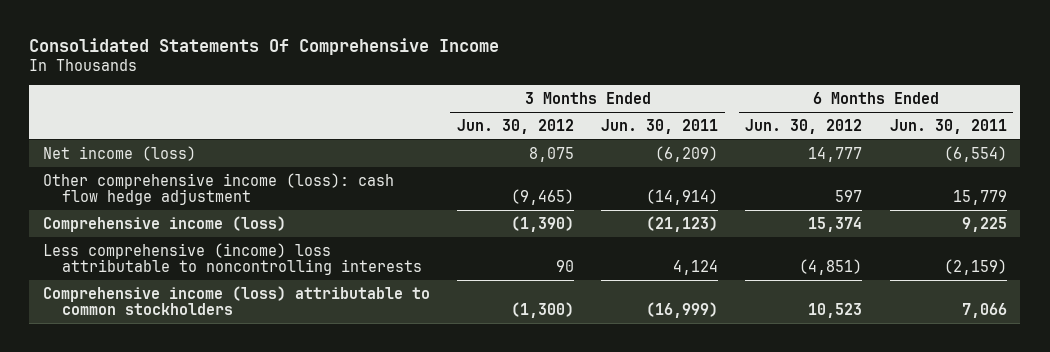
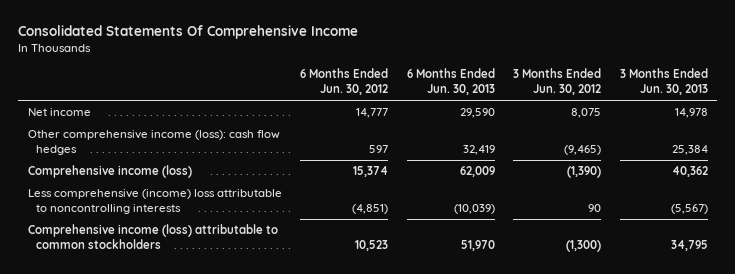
[601,118,719,134] Jun. 30, 2011 -> none
[889,118,1007,134] Jun. 30, 2011 -> none
none -> [406,68,495,96] 6 Months Ended Jun. 30, 2013
none -> [619,68,708,96] 3 Months Ended Jun. 30, 2013
[43,145,197,161] Net income (loss) -> [27,108,91,117] Net income
[43,172,395,206] Other comprehensive income (loss): cash flow hedge adjustment -> [27,130,280,155] Other comprehensive income (loss): cash flow hedges

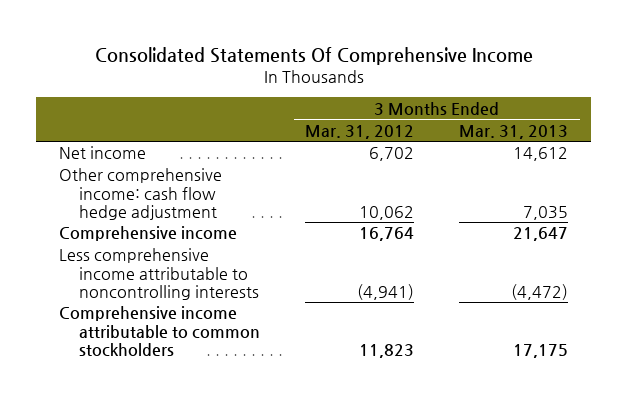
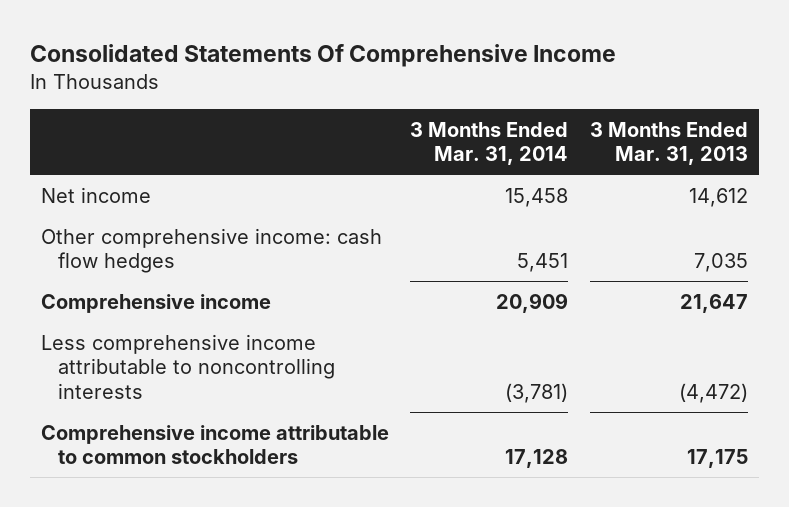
[305,124,415,139] Mar. 31, 2012 -> none
none -> [410,121,569,166] 3 Months Ended Mar. 31, 2014
[58,168,222,220] Other comprehensive income: cash flow hedge adjustment -> [40,227,382,274] Other comprehensive income: cash flow hedges

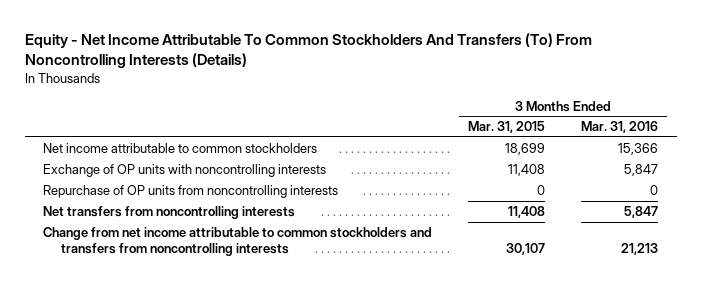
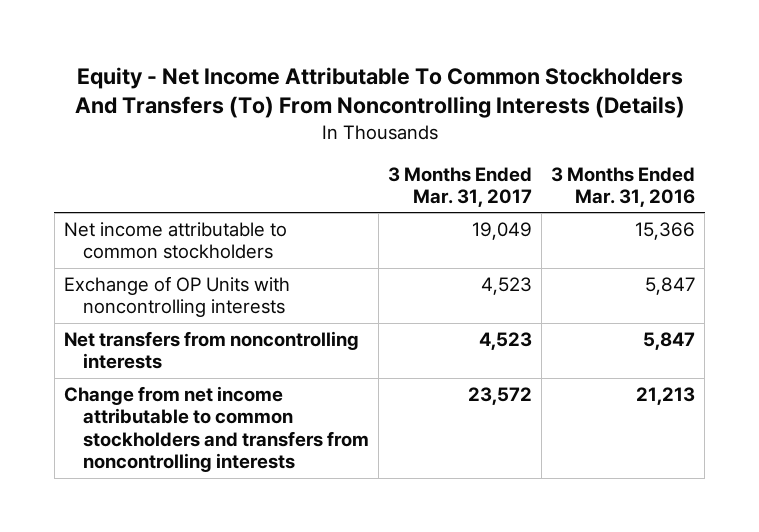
[468,121,546,134] Mar. 31, 2015 -> none
none -> [388,166,533,208] 3 Months Ended Mar. 31, 2017
[42,185,338,199] Repurchase of OP units from noncontrolling interests -> none
[42,164,326,178] Exchange of OP units with noncontrolling interests -> [64,275,291,318] Exchange of OP Units with noncontrolling interests

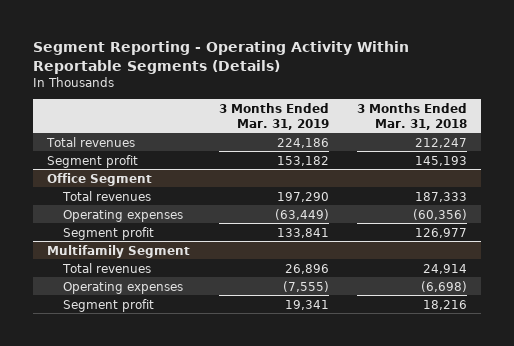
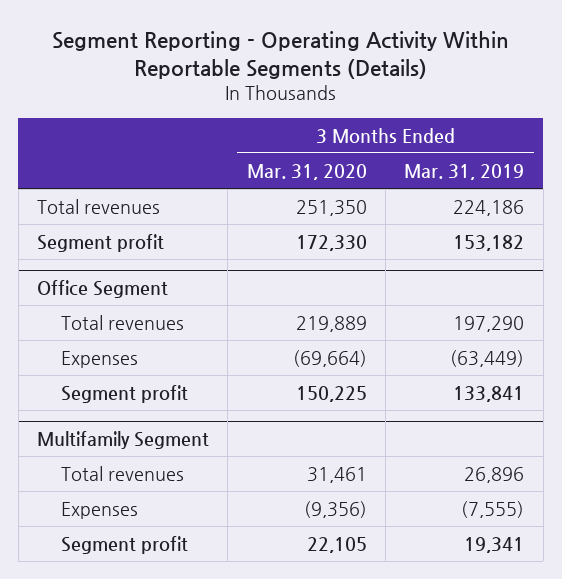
[356,102,467,130] 3 Months Ended Mar. 31, 2018 -> none
none -> [246,163,367,180] Mar. 31, 2020
[62,209,183,222] Operating expenses -> [60,350,138,368] Expenses
[62,281,183,294] Operating expenses -> [60,501,138,519] Expenses

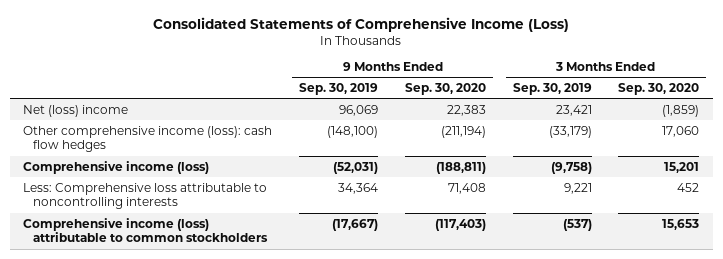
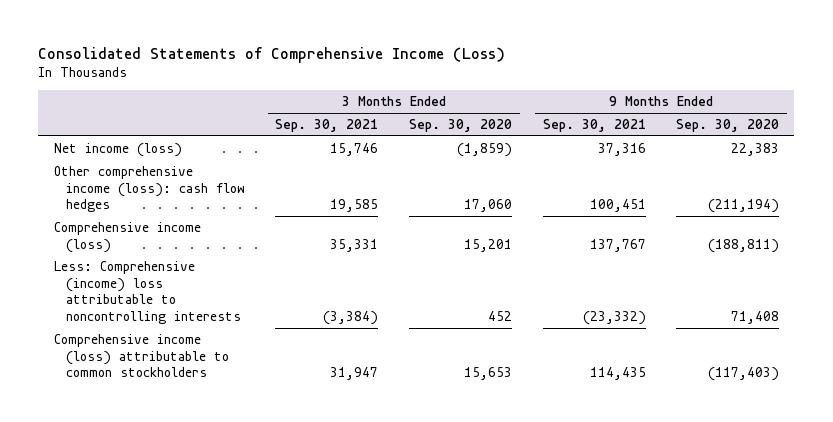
[299,83,379,96] Sep. 30, 2019 -> none
[512,83,592,96] Sep. 30, 2019 -> none
none -> [275,119,379,133] Sep. 30, 2021
none -> [542,119,646,133] Sep. 30, 2021
[23,104,129,117] Net (loss) income -> [53,143,182,158] Net income (loss)
[23,182,268,210] Less: Comprehensive loss attributable to noncontrolling interests -> [53,261,241,324] Less: Comprehensive (income) loss attributable to noncontrolling interests

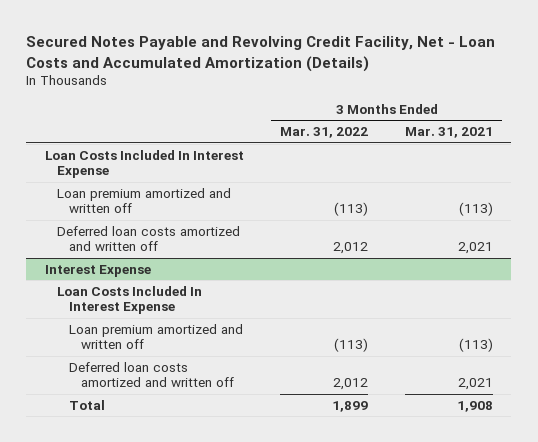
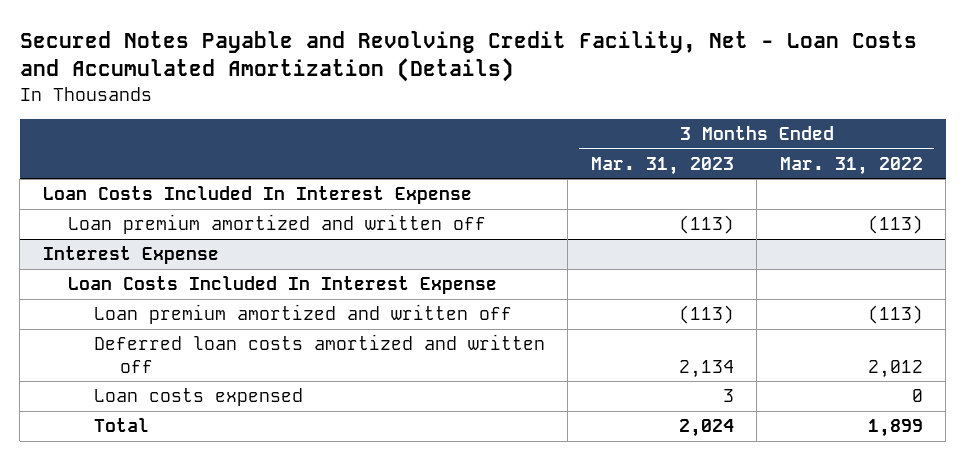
[405,127,494,139] Mar. 31, 2021 -> none
none -> [590,156,734,175] Mar. 31, 2023
[56,225,240,252] Deferred loan costs amortized and written off -> none
none -> [93,388,303,407] Loan costs expensed

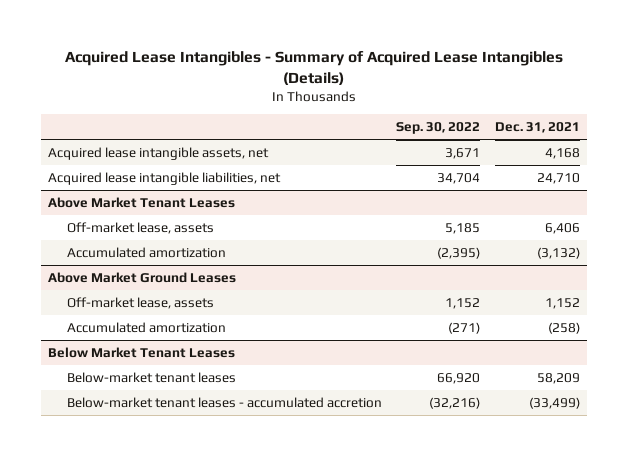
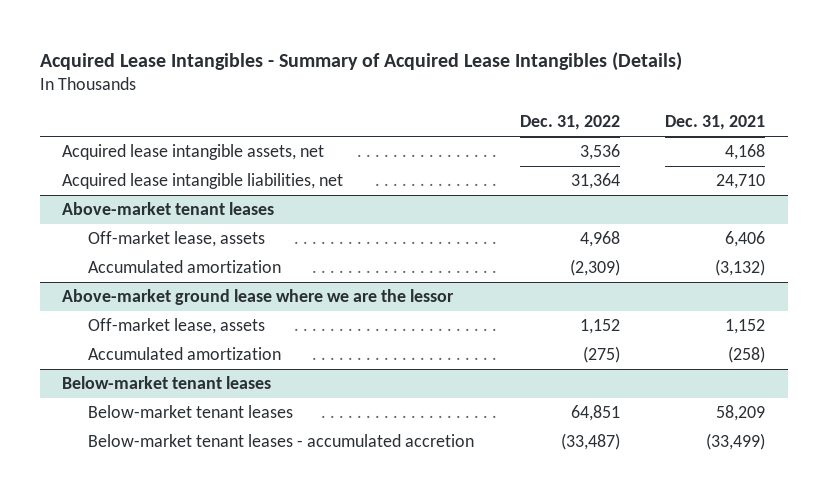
[396,122,481,135] Sep. 30, 2022 -> none
none -> [519,115,620,131] Dec. 31, 2022
[48,197,236,209] Above Market Tenant Leases -> [62,202,275,216] Above-market tenant leases
[48,272,237,284] Above Market Ground Leases -> [62,289,455,306] Above-market ground lease where we are the lessor
[48,347,236,359] Below Market Tenant Leases -> [62,376,272,390] Below-market tenant leases

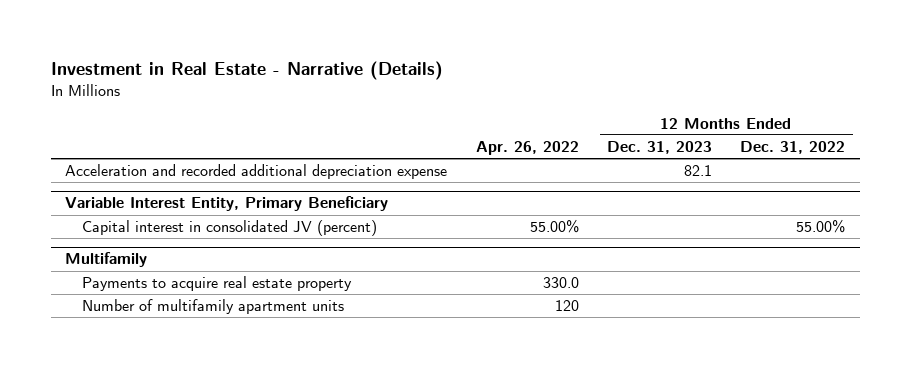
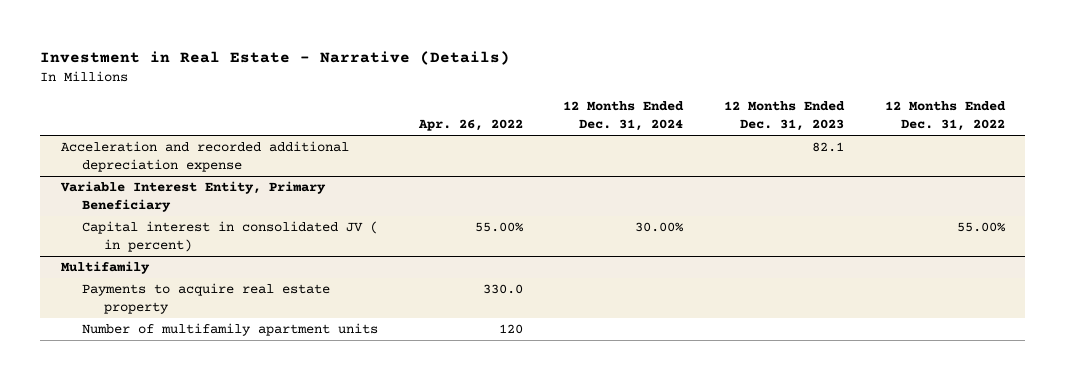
none -> [563,101,685,132] 12 Months Ended Dec. 31, 2024
[81,220,377,237] Capital interest in consolidated JV (percent) -> [82,221,379,253] Capital interest in consolidated JV ( in percent)

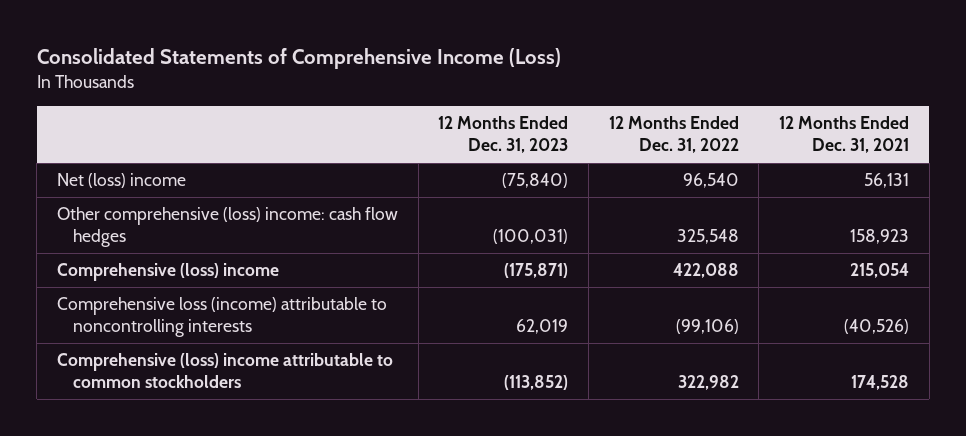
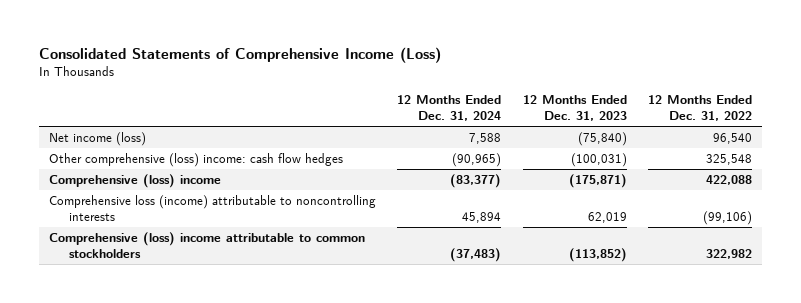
[779,116,910,154] 12 Months Ended Dec. 31, 2021 -> none
none -> [397,94,502,121] 12 Months Ended Dec. 31, 2024
[57,173,187,189] Net (loss) income -> [49,132,147,147] Net income (loss)

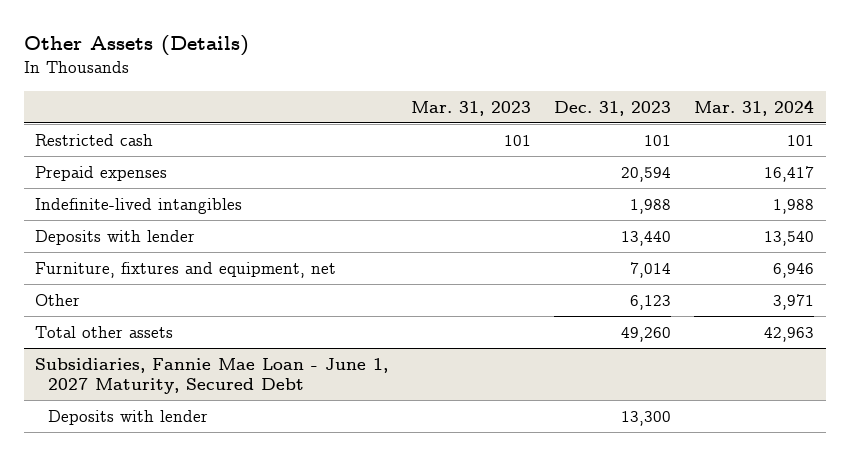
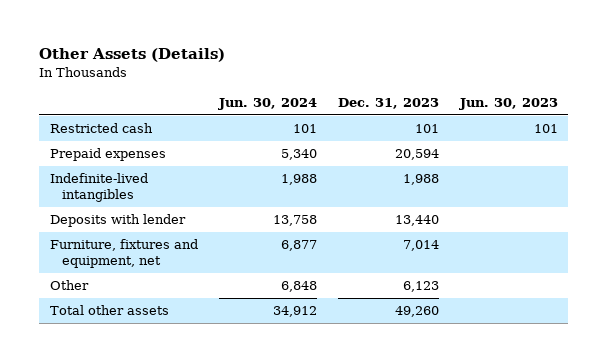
[411,100,532,116] Mar. 31, 2023 -> none
[694,99,815,116] Mar. 31, 2024 -> none
none -> [217,97,317,110] Jun. 30, 2024
none -> [458,97,558,110] Jun. 30, 2023
[35,357,389,395] Subsidiaries, Fannie Mae Loan - June 1, 2027 Maturity, Secured Debt -> none
[47,409,208,425] Deposits with lender -> none

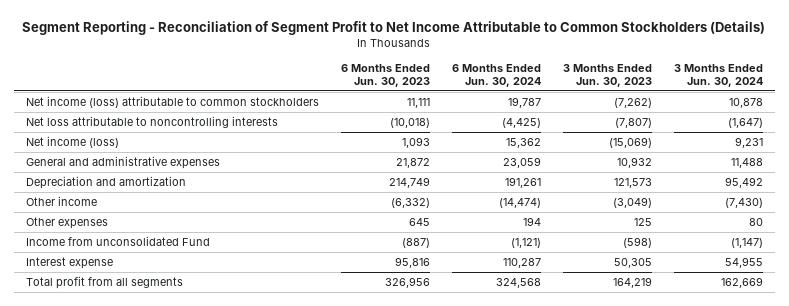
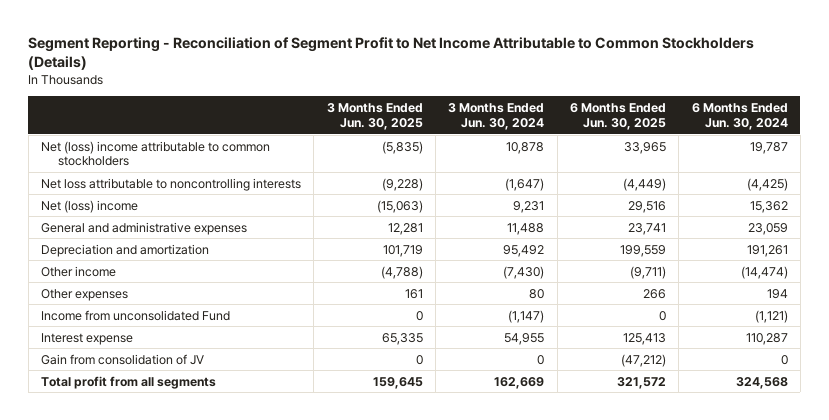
[340,63,430,87] 6 Months Ended Jun. 30, 2023 -> none
[563,63,653,87] 3 Months Ended Jun. 30, 2023 -> none
none -> [326,102,423,130] 3 Months Ended Jun. 30, 2025
none -> [569,102,666,130] 6 Months Ended Jun. 30, 2025
[25,96,319,109] Net income (loss) attributable to common stockholders -> [41,140,271,167] Net (loss) income attributable to common stockholders
[25,136,119,149] Net income (loss) -> [41,199,139,213] Net (loss) income
none -> [41,353,205,365] Gain from consolidation of JV

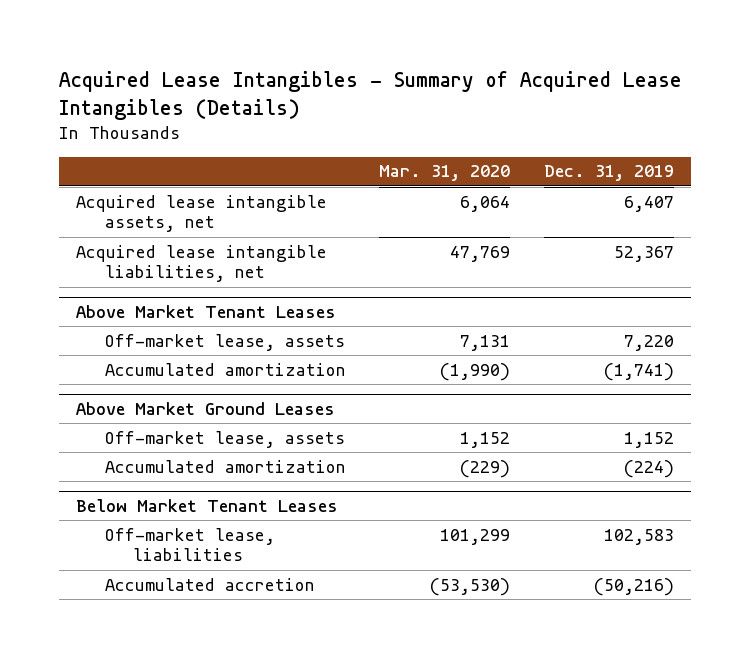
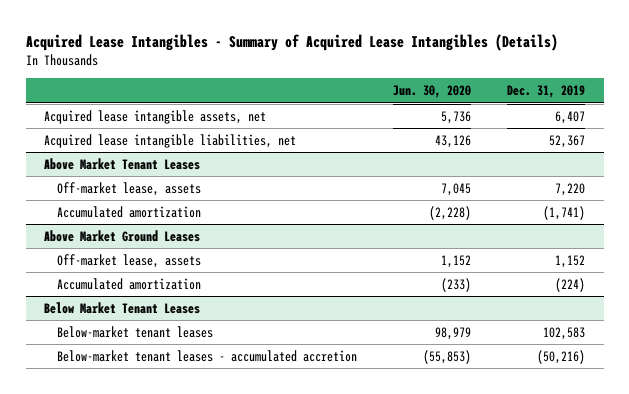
[379,165,511,182] Mar. 31, 2020 -> none
none -> [393,85,472,99] Jun. 30, 2020
[104,527,275,562] Off-market lease, liabilities -> [56,325,213,338] Below-market tenant leases
[104,577,315,591] Accumulated accretion -> [56,349,357,362] Below-market tenant leases - accumulated accretion

